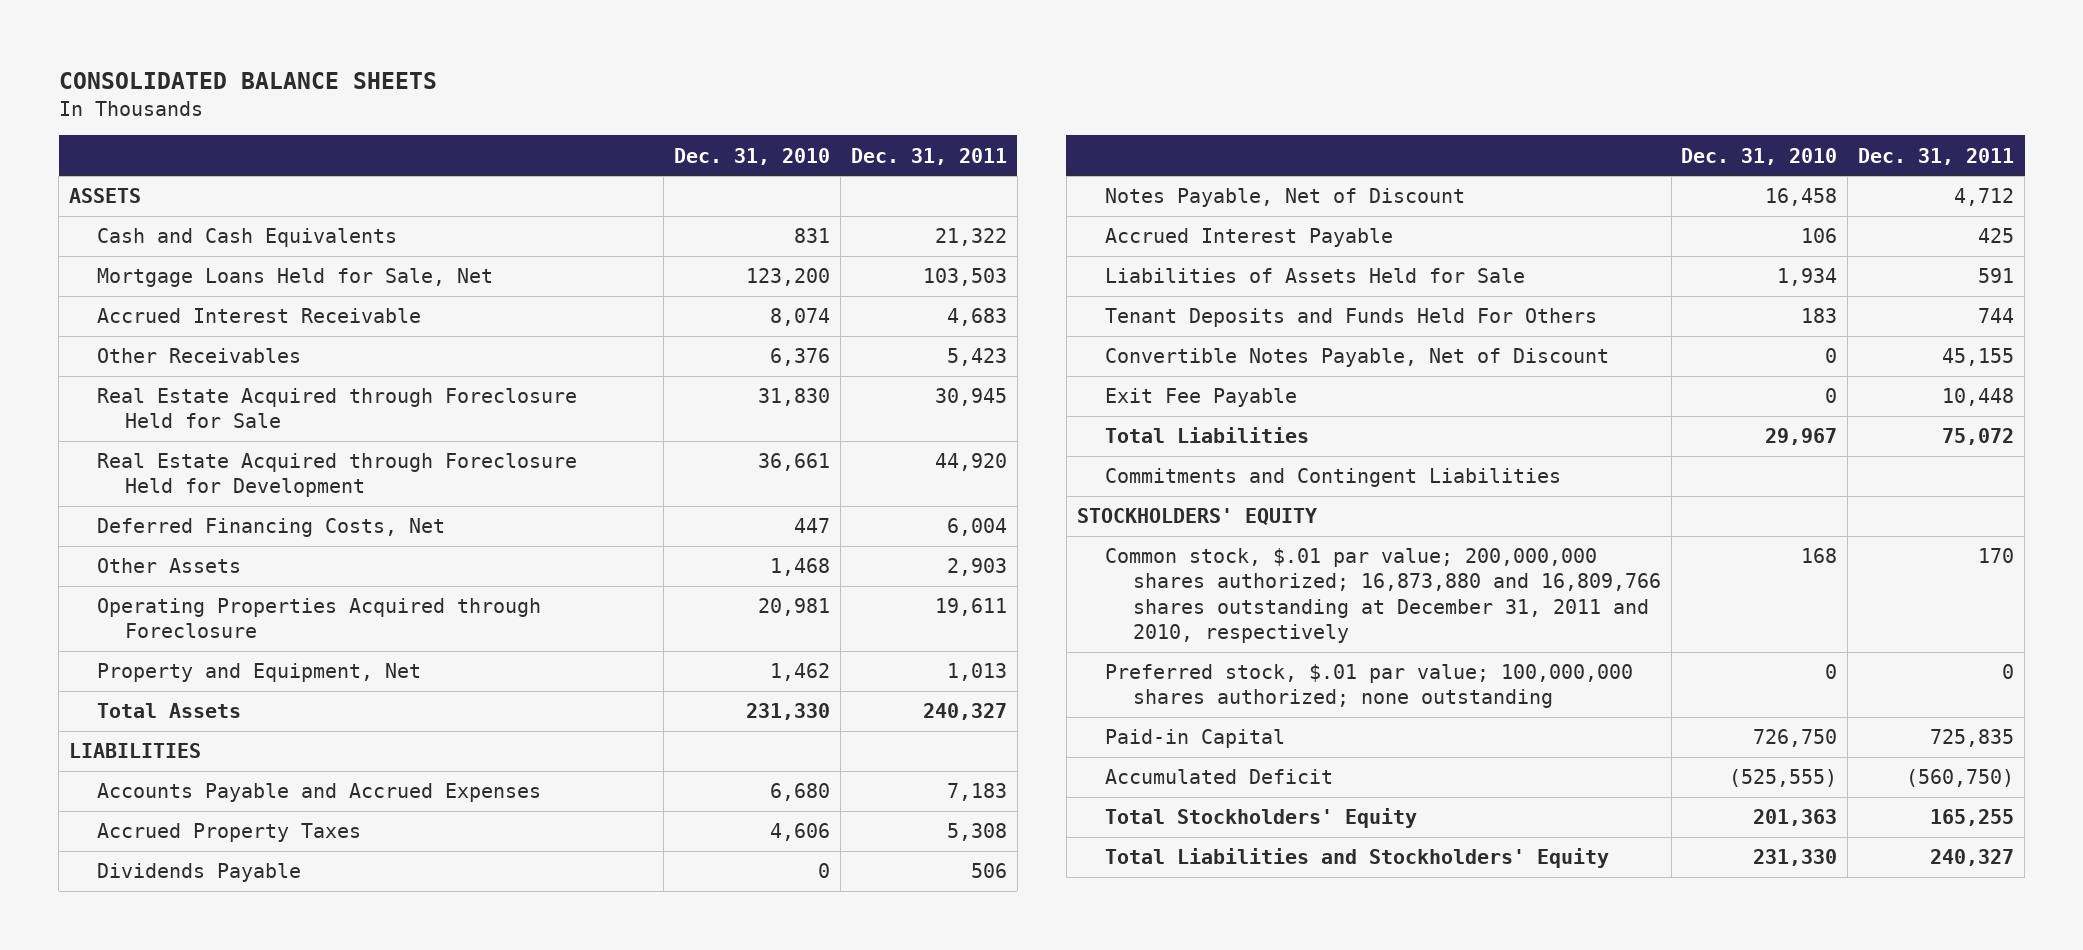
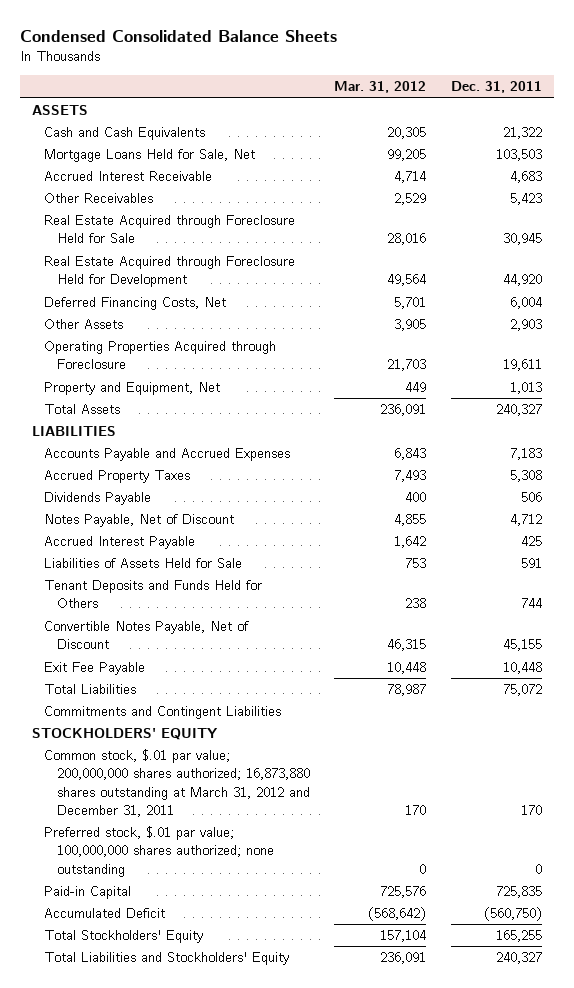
[58,72,437,90] CONSOLIDATED BALANCE SHEETS -> [19,29,337,42] Condensed Consolidated Balance Sheets
[673,147,830,165] Dec. 31, 2010 -> none
none -> [334,81,427,94] Mar. 31, 2012
[1104,308,1597,328] Tenant Deposits and Funds Held For Others -> [44,580,263,609] Tenant Deposits and Funds Held for Others
[1104,548,1661,643] Common stock, $.01 par value; 200,000,000 shares authorized; 16,873,880 and 16,809,766 shares outstanding at December 31, 2011 and 2010, respectively -> [44,749,310,817] Common stock, $.01 par value; 200,000,000 shares authorized; 16,873,880 shares outstanding at March 31, 2012 and December 31, 2011

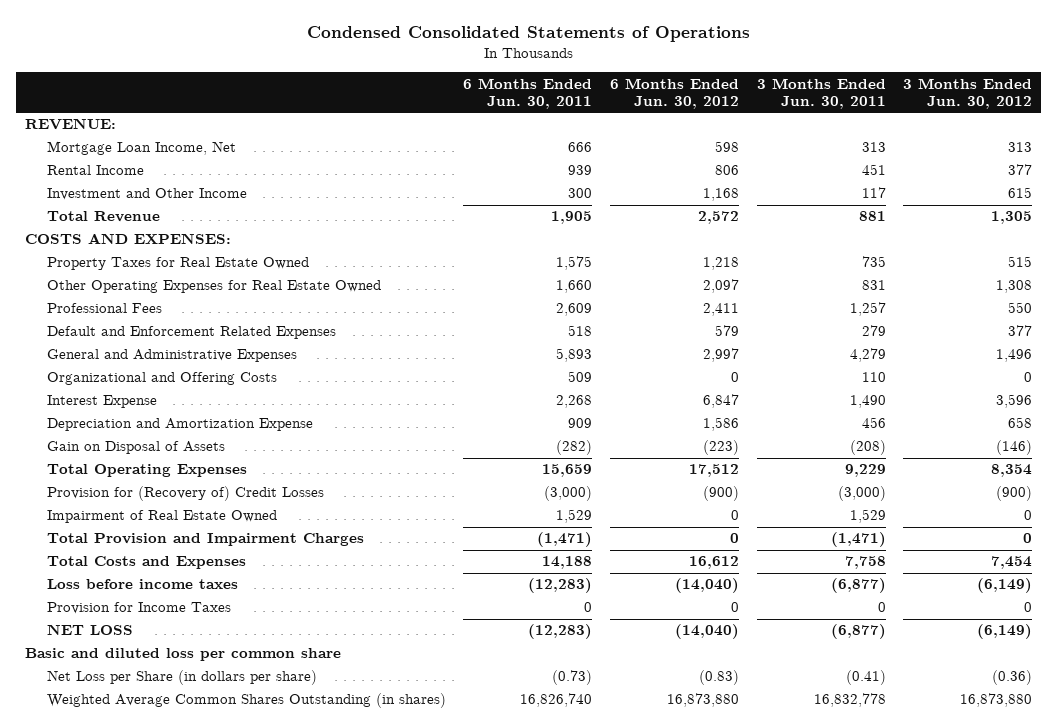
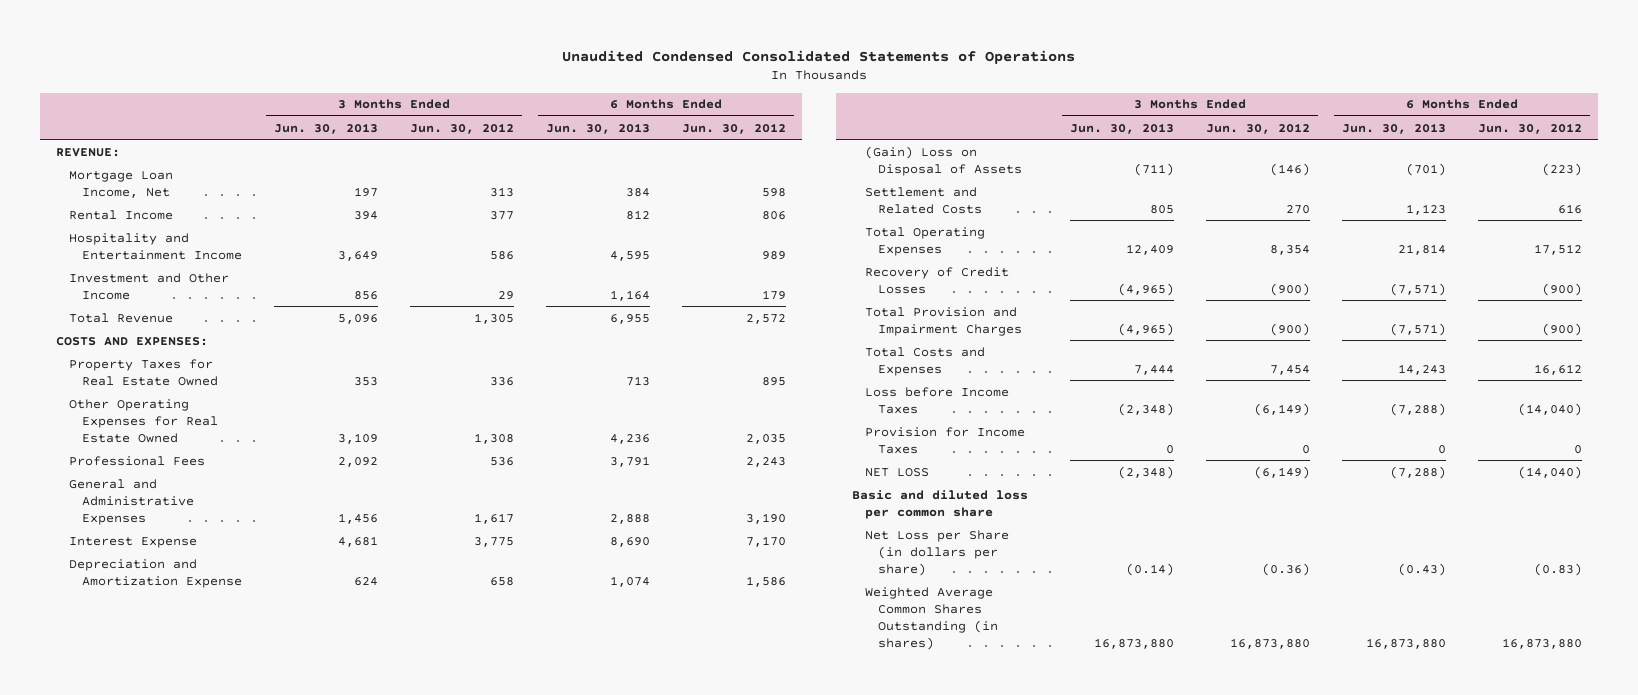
[306,26,750,43] Condensed Consolidated Statements of Operations -> [561,49,1075,64] Unaudited Condensed Consolidated Statements of Operations
[463,77,593,109] 6 Months Ended Jun. 30, 2011 -> none
[756,77,886,109] 3 Months Ended Jun. 30, 2011 -> none
none -> [274,122,379,134] Jun. 30, 2013
none -> [545,122,650,134] Jun. 30, 2013
none -> [68,232,243,260] Hospitality and Entertainment Income
[703,188,740,202] 1,168 -> [761,289,786,300] 179
[1008,187,1033,199] 615 -> [498,290,515,300] 29
[46,326,336,340] Default and Enforcement Related Expenses -> none
[46,372,277,386] Organizational and Offering Costs -> none
[703,257,740,271] 1,218 -> [761,376,786,386] 895
[1008,256,1033,268] 515 -> [490,376,515,386] 336
[703,279,740,294] 2,097 -> [745,433,786,444] 2,035
[703,303,740,317] 2,411 -> [745,456,786,467] 2,243
[1008,302,1033,314] 550 -> [490,456,515,466] 536
[703,348,740,363] 2,997 -> [745,512,786,524] 3,190
[996,349,1033,363] 1,496 -> [474,512,515,524] 1,617
[703,394,740,409] 6,847 -> [745,535,786,547] 7,170
[996,394,1033,409] 3,596 -> [474,536,515,547] 3,775
[46,441,225,455] Gain on Disposal of Assets -> [865,145,1023,176] (Gain) Loss on Disposal of Assets
none -> [865,186,983,214] Settlement and Related Costs
[46,510,277,524] Impairment of Real Estate Owned -> none
[46,486,324,502] Provision for (Recovery of) Credit Losses -> [865,266,1010,294] Recovery of Credit Losses
[730,533,740,544] 0 -> [1542,322,1583,336] (900)
[1023,533,1033,544] 0 -> [1270,322,1311,336] (900)
[46,579,238,590] Loss before income taxes -> [865,386,1010,414] Loss before Income Taxes

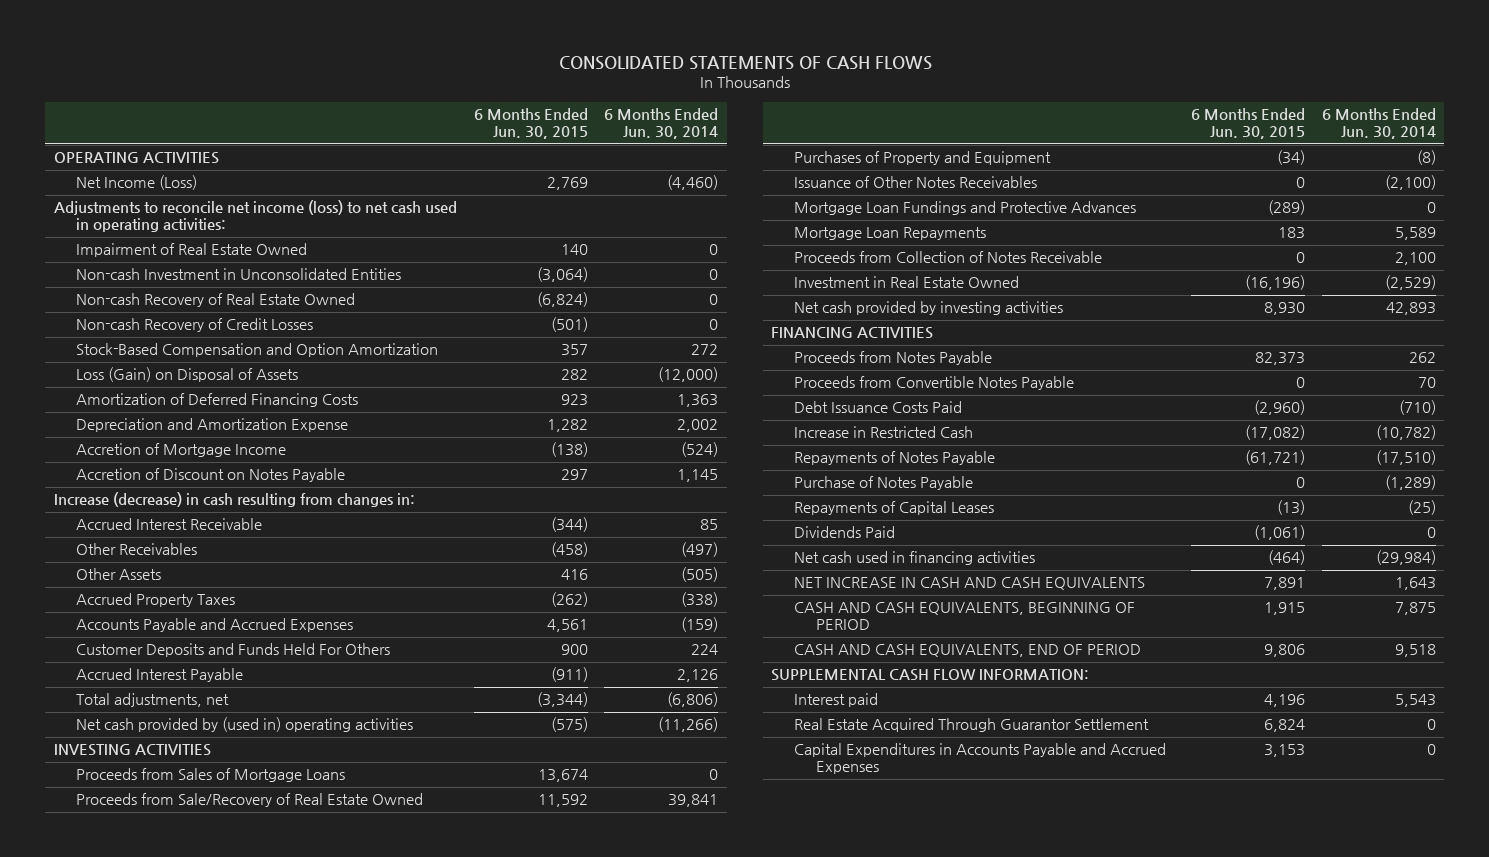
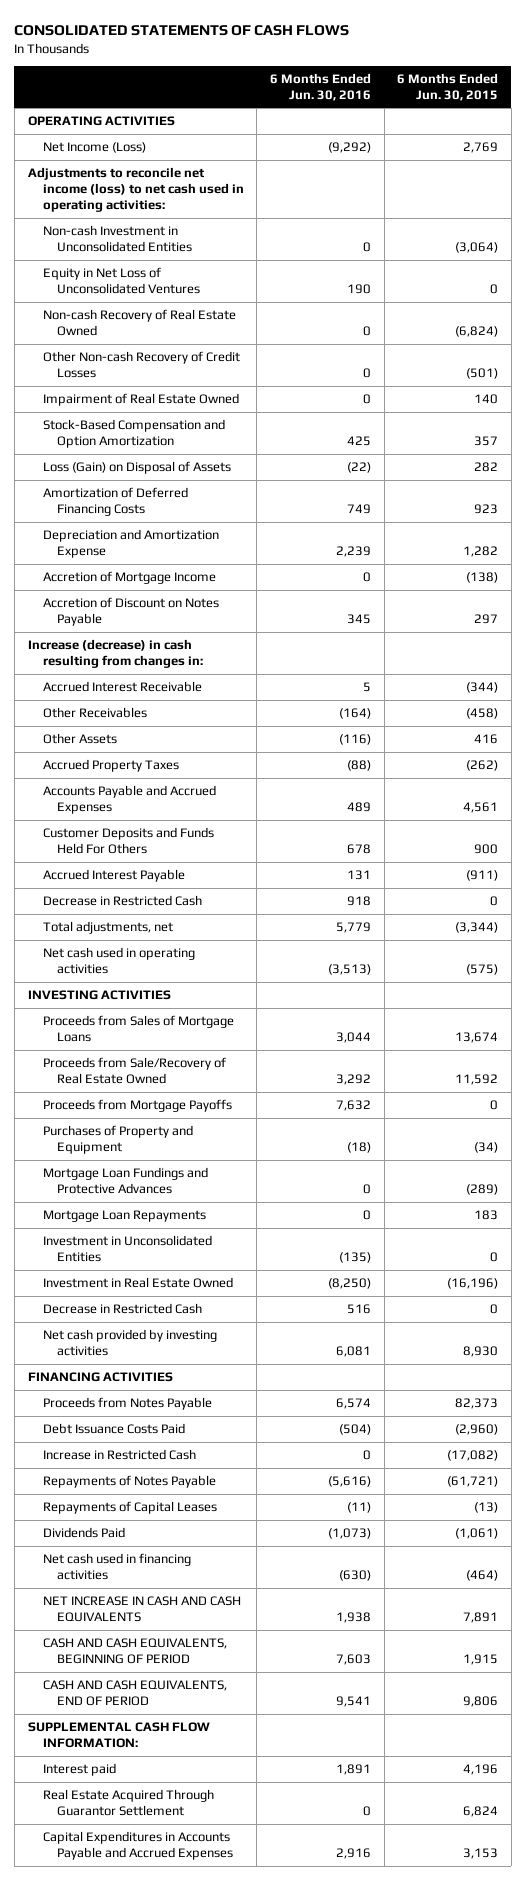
[604,108,719,140] 6 Months Ended Jun. 30, 2014 -> none
none -> [269,72,371,101] 6 Months Ended Jun. 30, 2016
none -> [42,267,201,295] Equity in Net Loss of Unconsolidated Ventures
[76,318,314,333] Non-cash Recovery of Credit Losses -> [42,351,240,379] Other Non-cash Recovery of Credit Losses
[76,243,308,258] Impairment of Real Estate Owned -> [42,393,239,407] Impairment of Real Estate Owned
none -> [42,895,202,907] Decrease in Restricted Cash
[76,717,414,733] Net cash provided by (used in) operating activities -> [42,947,195,975] Net cash used in operating activities
none -> [42,1099,232,1113] Proceeds from Mortgage Payoffs
[793,176,1037,189] Issuance of Other Notes Receivables -> none
[793,251,1102,264] Proceeds from Collection of Notes Receivable -> none
none -> [42,1235,212,1263] Investment in Unconsolidated Entities
none -> [42,1303,202,1315] Decrease in Restricted Cash
[793,376,1074,391] Proceeds from Convertible Notes Payable -> none
[793,476,973,491] Purchase of Notes Payable -> none

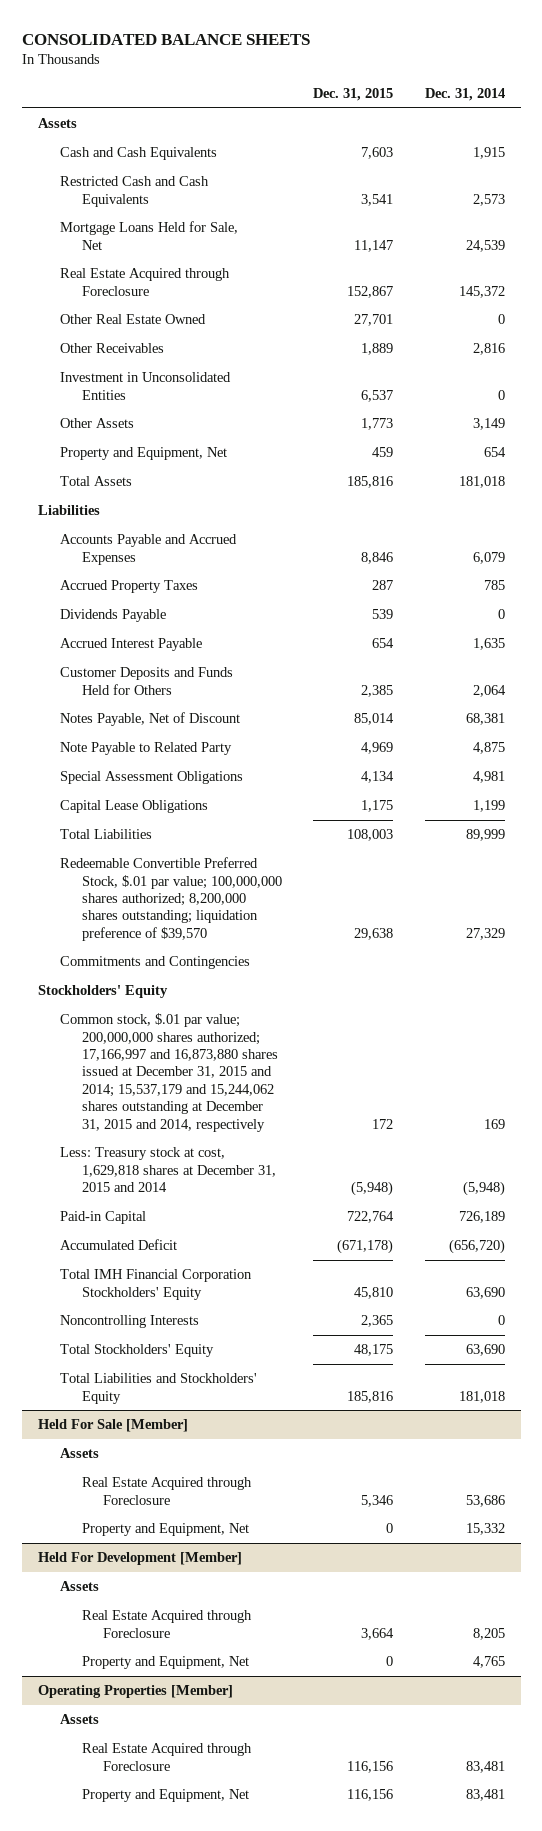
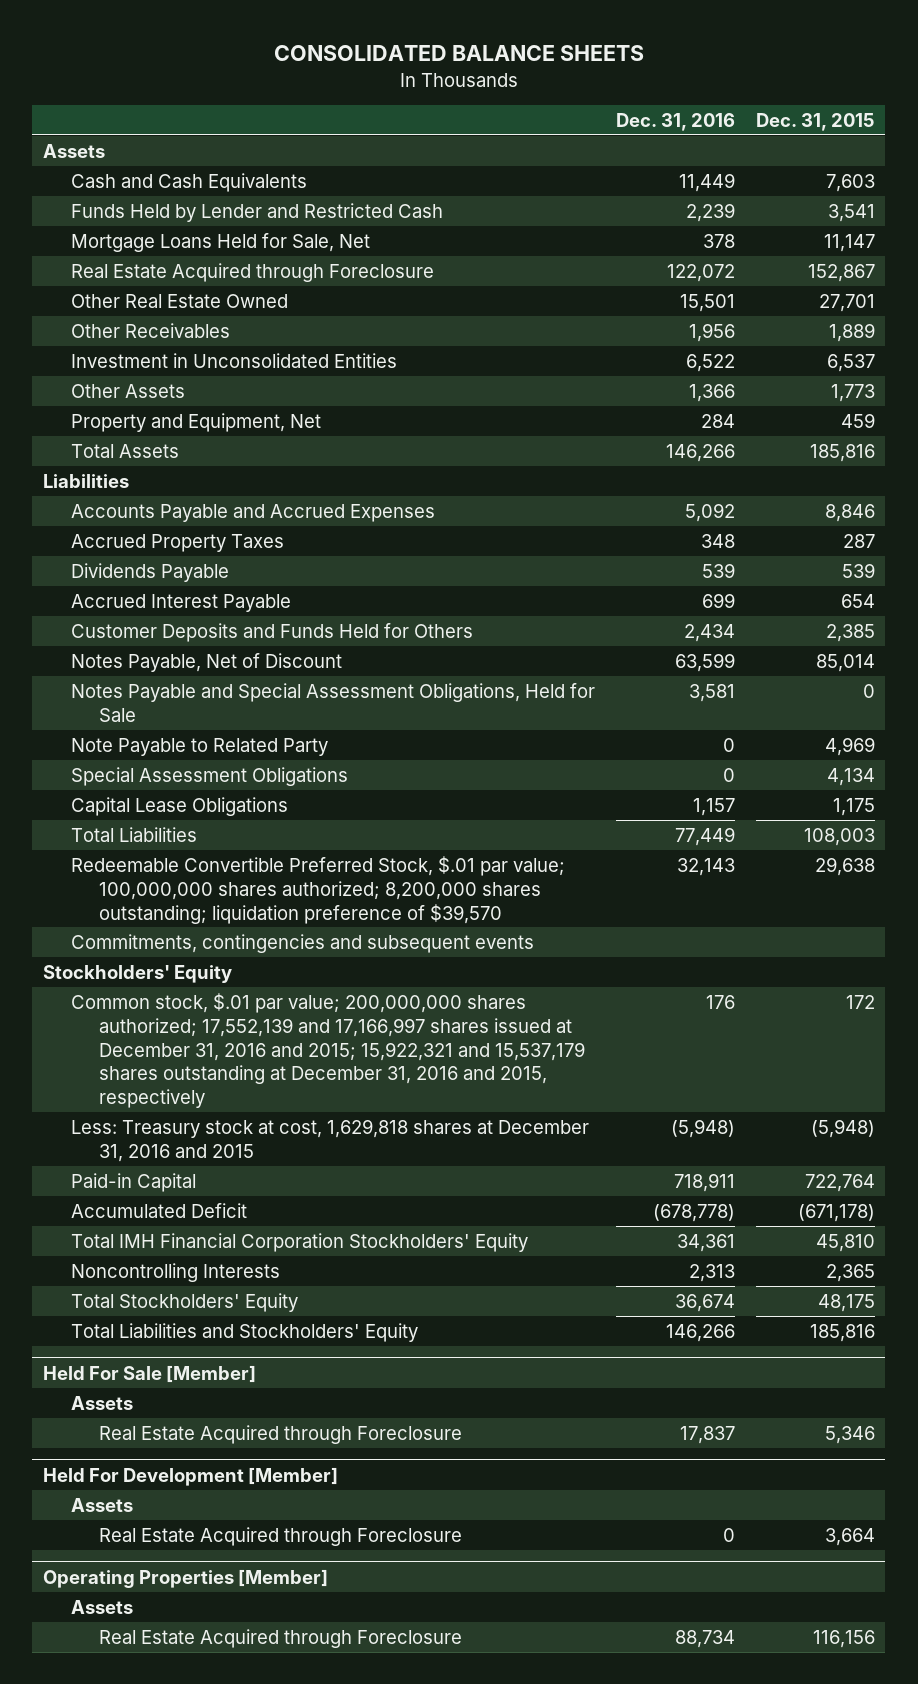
[424,88,505,102] Dec. 31, 2014 -> none
none -> [615,113,735,132] Dec. 31, 2016
[59,176,209,207] Restricted Cash and Cash Equivalents -> [70,202,443,222] Funds Held by Lender and Restricted Cash
none -> [70,682,595,722] Notes Payable and Special Assessment Obligations, Held for Sale
[59,956,250,970] Commitments and Contingencies -> [70,933,534,953] Commitments, contingencies and subsequent events
[59,1013,278,1132] Common stock, $.01 par value; 200,000,000 shares authorized; 17,166,997 and 16,873,880 shares issued at December 31, 2015 and 2014; 15,537,179 and 15,244,062 shares outstanding at December 31, 2015 and 2014, respectively -> [70,992,586,1109] Common stock, $.01 par value; 200,000,000 shares authorized; 17,552,139 and 17,166,997 shares issued at December 31, 2016 and 2015; 15,922,321 and 15,537,179 shares outstanding at December 31, 2016 and 2015, respectively
[59,1147,276,1192] Less: Treasury stock at cost, 1,629,818 shares at December 31, 2015 and 2014 -> [70,1118,589,1162] Less: Treasury stock at cost, 1,629,818 shares at December 31, 2016 and 2015
[81,1523,249,1537] Property and Equipment, Net -> none
[81,1656,249,1670] Property and Equipment, Net -> none
[81,1789,249,1803] Property and Equipment, Net -> none

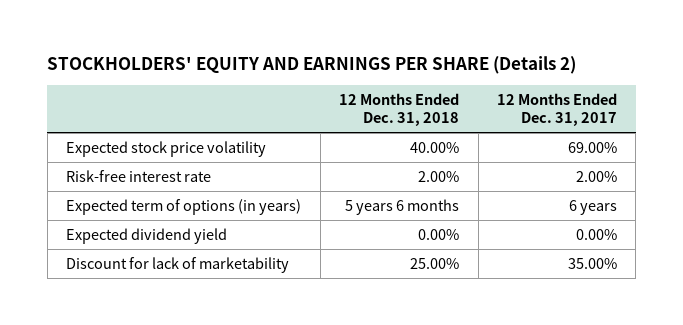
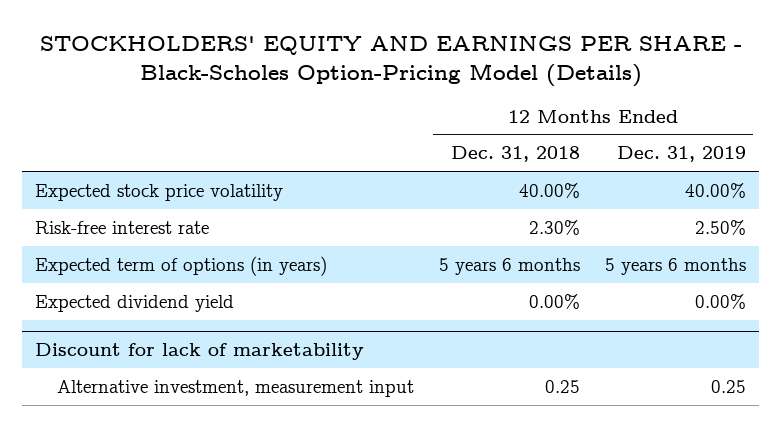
[47,56,577,75] STOCKHOLDERS' EQUITY AND EARNINGS PER SHARE (Details 2) -> [39,36,742,87] STOCKHOLDERS' EQUITY AND EARNINGS PER SHARE - Black-Scholes Option-Pricing Model (Details)
[496,92,617,127] 12 Months Ended Dec. 31, 2017 -> none
none -> [617,146,747,163] Dec. 31, 2019
[418,170,460,182] 2.00% -> [529,219,581,235] 2.30%
[66,256,290,273] Discount for lack of marketability -> none
none -> [34,343,364,361] Discount for lack of marketability
none -> [57,379,415,397] Alternative investment, measurement input

